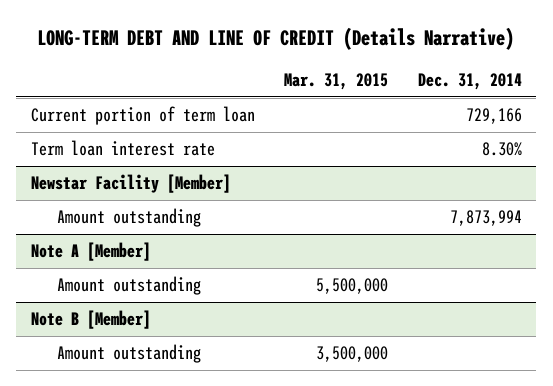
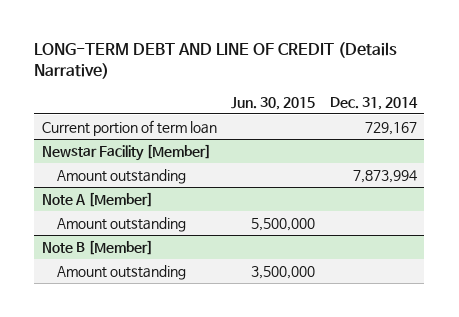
[284,73,389,91] Mar. 31, 2015 -> none
none -> [231,96,316,110] Jun. 30, 2015
[30,140,215,157] Term loan interest rate -> none
[465,108,522,125] 729,166 -> [365,121,418,135] 729,167

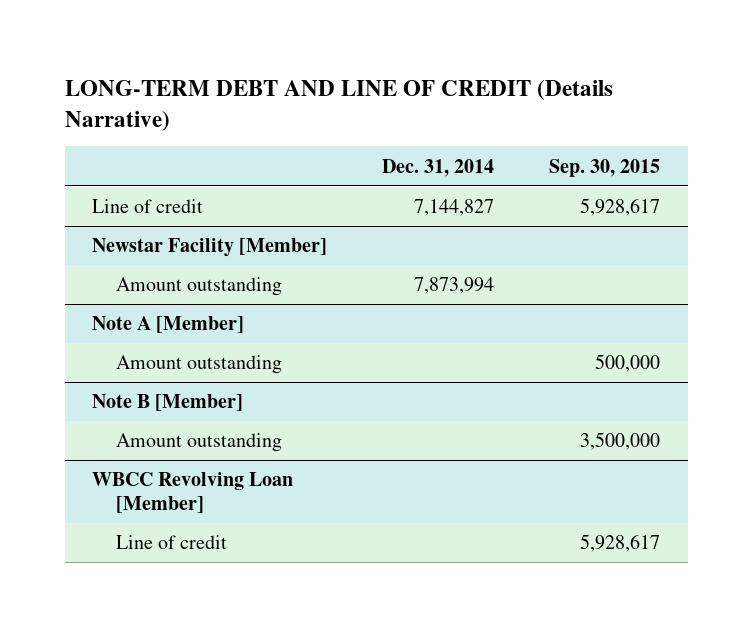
[231,96,316,110] Jun. 30, 2015 -> none
none -> [549,158,661,177] Sep. 30, 2015
[41,119,217,136] Current portion of term loan -> none
none -> [92,199,204,214] Line of credit
none -> [92,472,294,513] WBCC Revolving Loan [Member]
none -> [115,535,227,550] Line of credit

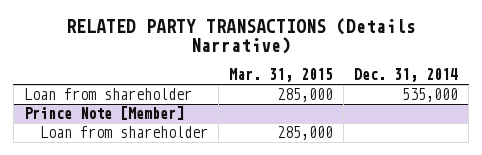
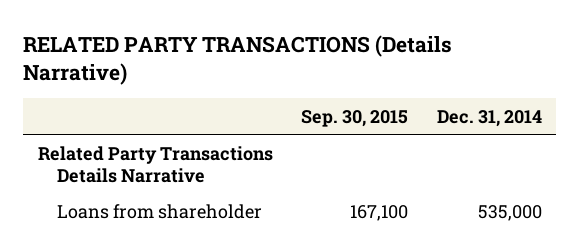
[229,68,334,83] Mar. 31, 2015 -> none
none -> [301,109,409,127] Sep. 30, 2015
[23,105,184,121] Prince Note [Member] -> none
[40,126,209,139] Loan from shareholder -> none
none -> [37,145,273,183] Related Party Transactions Details Narrative
[23,88,192,101] Loan from shareholder -> [57,203,263,219] Loans from shareholder

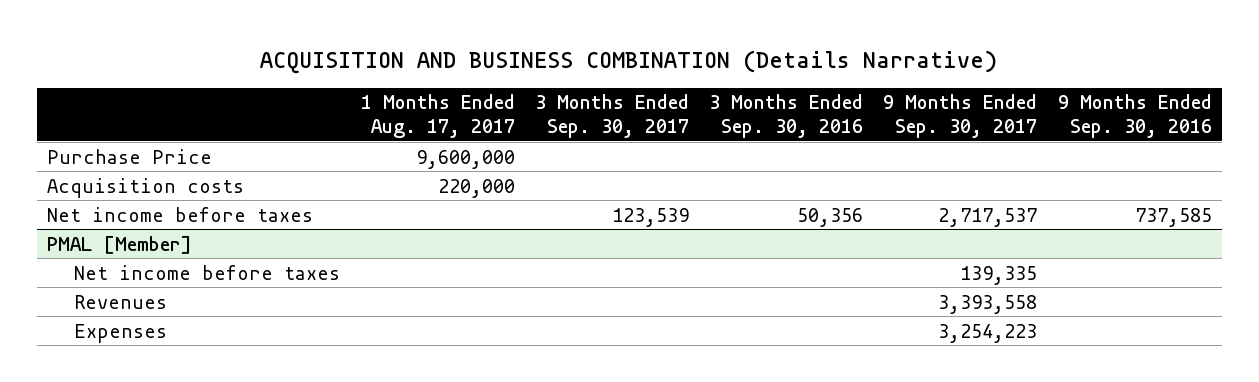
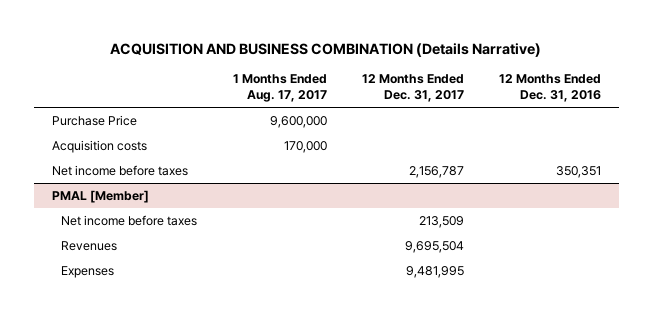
[534,94,689,139] 3 Months Ended Sep. 30, 2017 -> none
[709,94,864,139] 3 Months Ended Sep. 30, 2016 -> none
[883,94,1038,139] 9 Months Ended Sep. 30, 2017 -> none
[1057,94,1212,139] 9 Months Ended Sep. 30, 2016 -> none
none -> [361,74,464,103] 12 Months Ended Dec. 31, 2017
none -> [498,74,601,103] 12 Months Ended Dec. 31, 2016
[437,178,515,198] 220,000 -> [283,140,327,153] 170,000

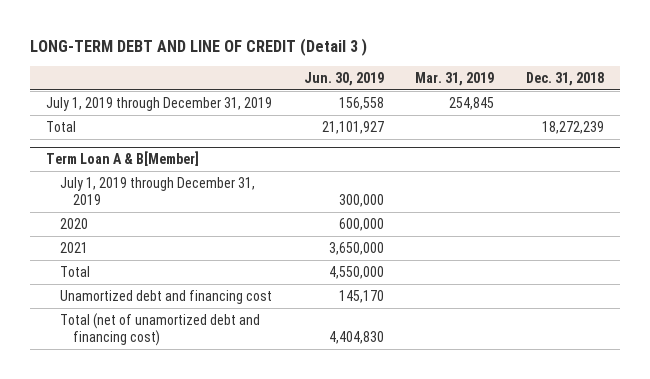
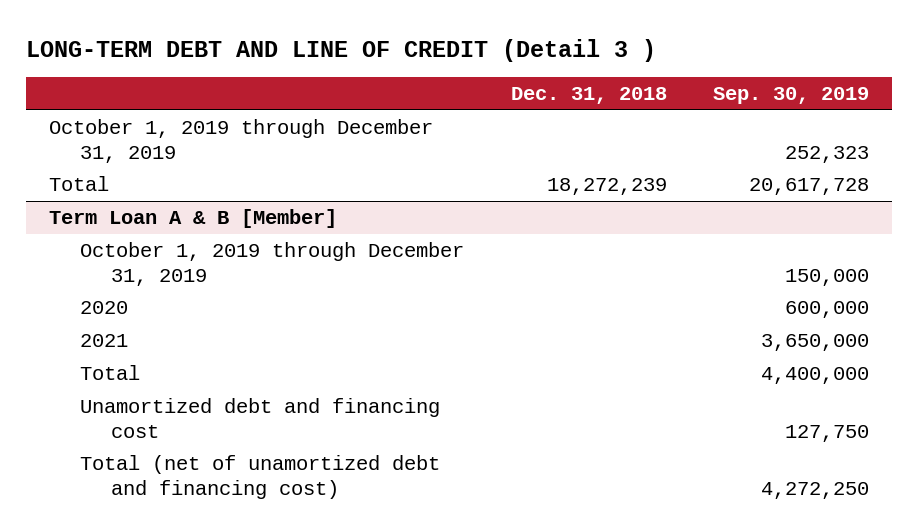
[303,71,384,86] Jun. 30, 2019 -> none
[415,71,495,86] Mar. 31, 2019 -> none
none -> [713,87,870,105] Sep. 30, 2019
[46,96,273,111] July 1, 2019 through December 31, 2019 -> [48,118,433,163] October 1, 2019 through December 31, 2019
[46,151,200,167] Term Loan A & B[Member] -> [48,208,337,228] Term Loan A & B [Member]
[59,176,255,205] July 1, 2019 through December 31, 2019 -> [80,241,465,286] October 1, 2019 through December 31, 2019

